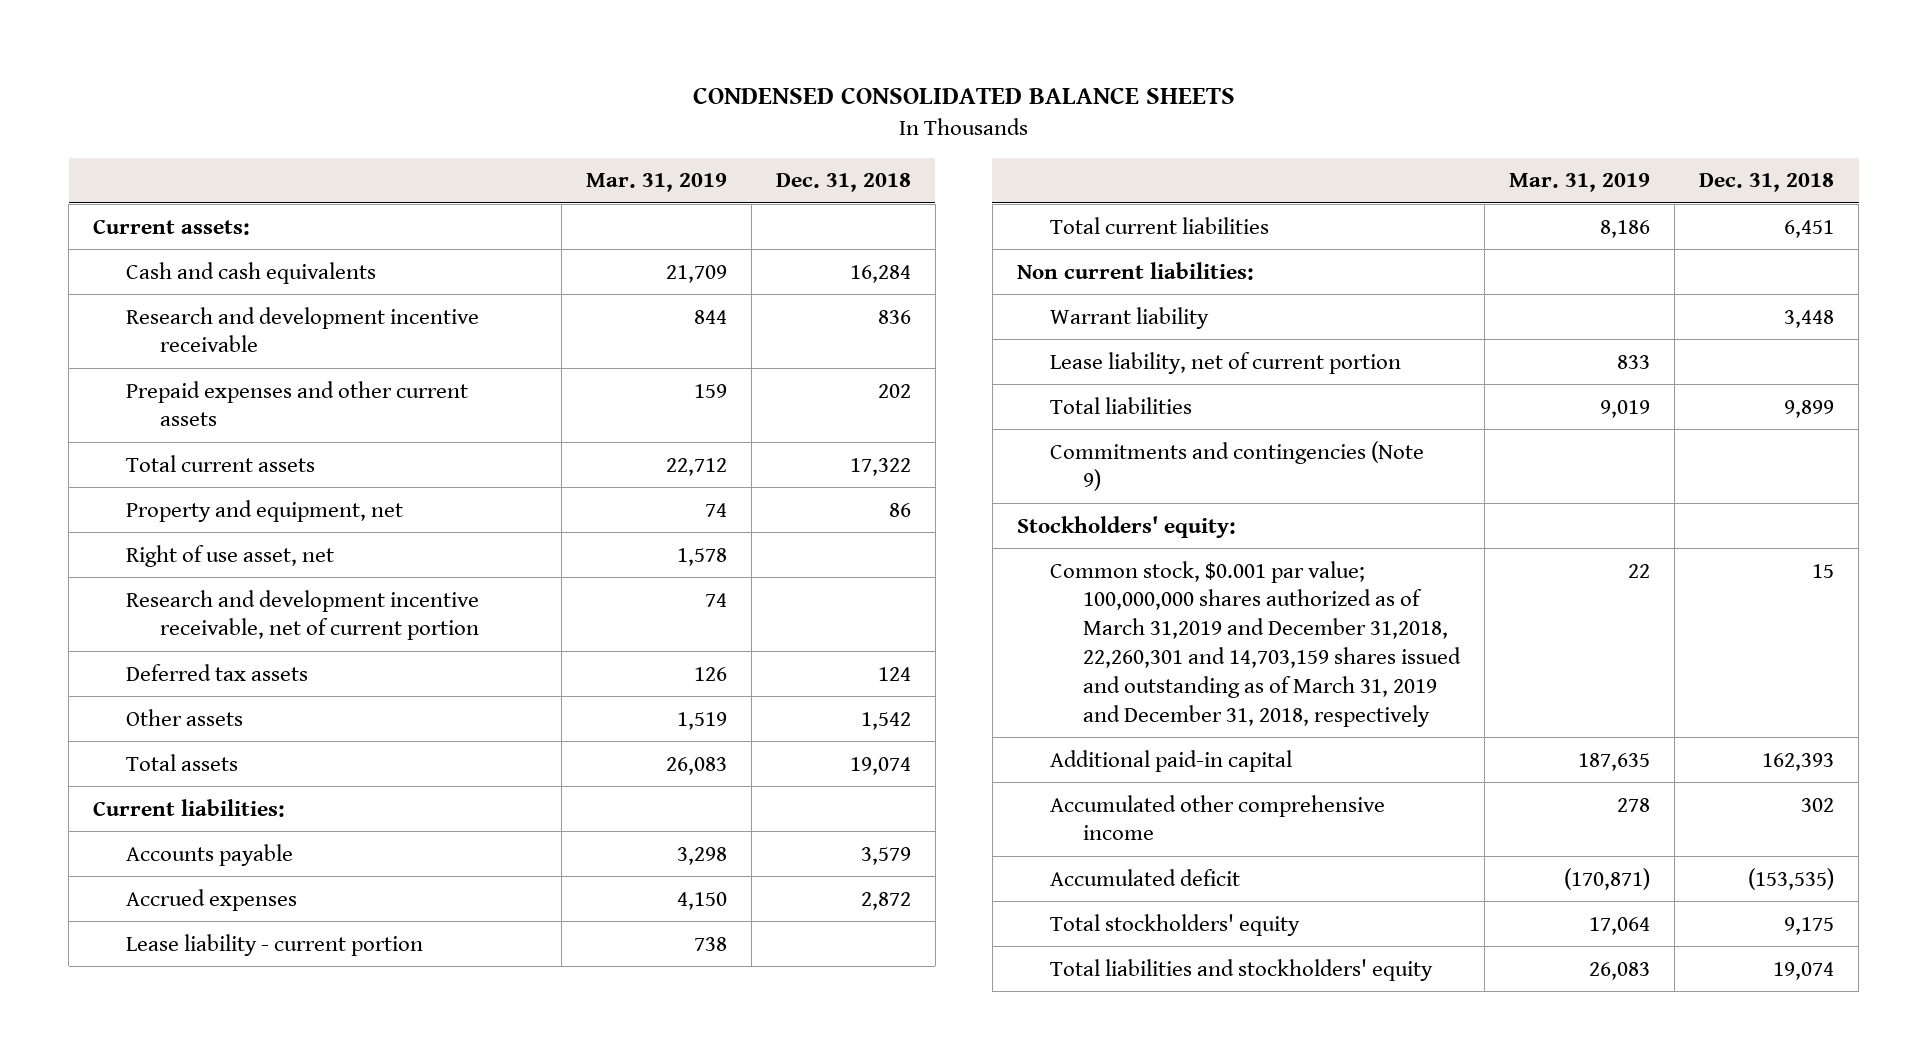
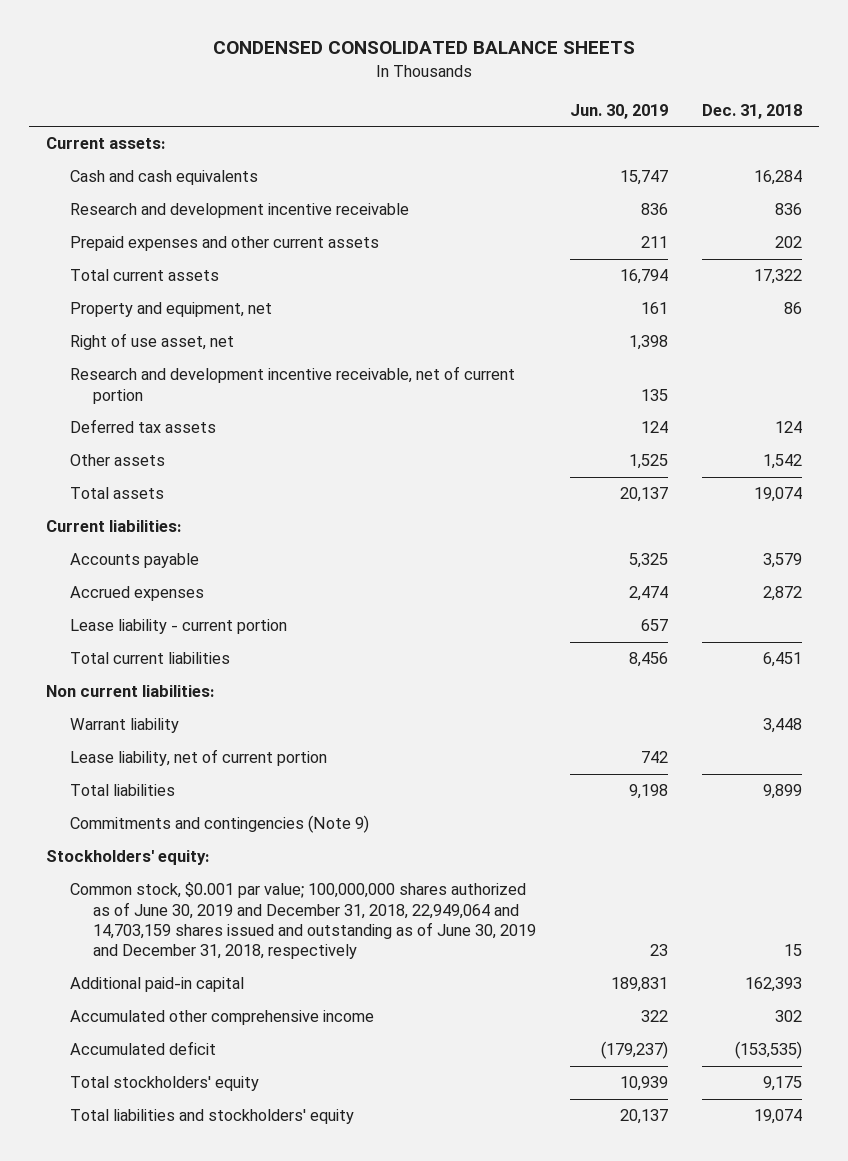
[585,173,727,193] Mar. 31, 2019 -> none
none -> [570,103,669,119] Jun. 30, 2019
[1049,560,1462,727] Common stock, $0.001 par value; 100,000,000 shares authorized as of March 31,2019 and December 31,2018, 22,260,301 and 14,703,159 shares issued and outstanding as of March 31, 2019 and December 31, 2018, respectively -> [69,882,537,960] Common stock, $0.001 par value; 100,000,000 shares authorized as of June 30, 2019 and December 31, 2018, 22,949,064 and 14,703,159 shares issued and outstanding as of June 30, 2019 and December 31, 2018, respectively

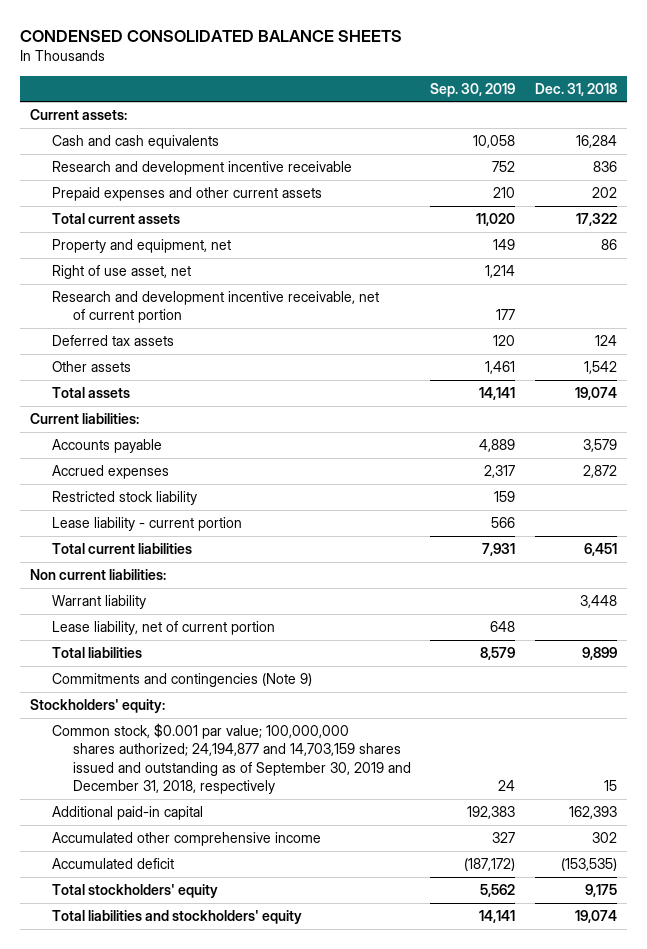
[570,103,669,119] Jun. 30, 2019 -> none
none -> [430,82,516,97] Sep. 30, 2019
none -> [51,491,197,506] Restricted stock liability
[69,882,537,960] Common stock, $0.001 par value; 100,000,000 shares authorized as of June 30, 2019 and December 31, 2018, 22,949,064 and 14,703,159 shares issued and outstanding as of June 30, 2019 and December 31, 2018, respectively -> [51,723,411,794] Common stock, $0.001 par value; 100,000,000 shares authorized; 24,194,877 and 14,703,159 shares issued and outstanding as of September 30, 2019 and December 31, 2018, respectively

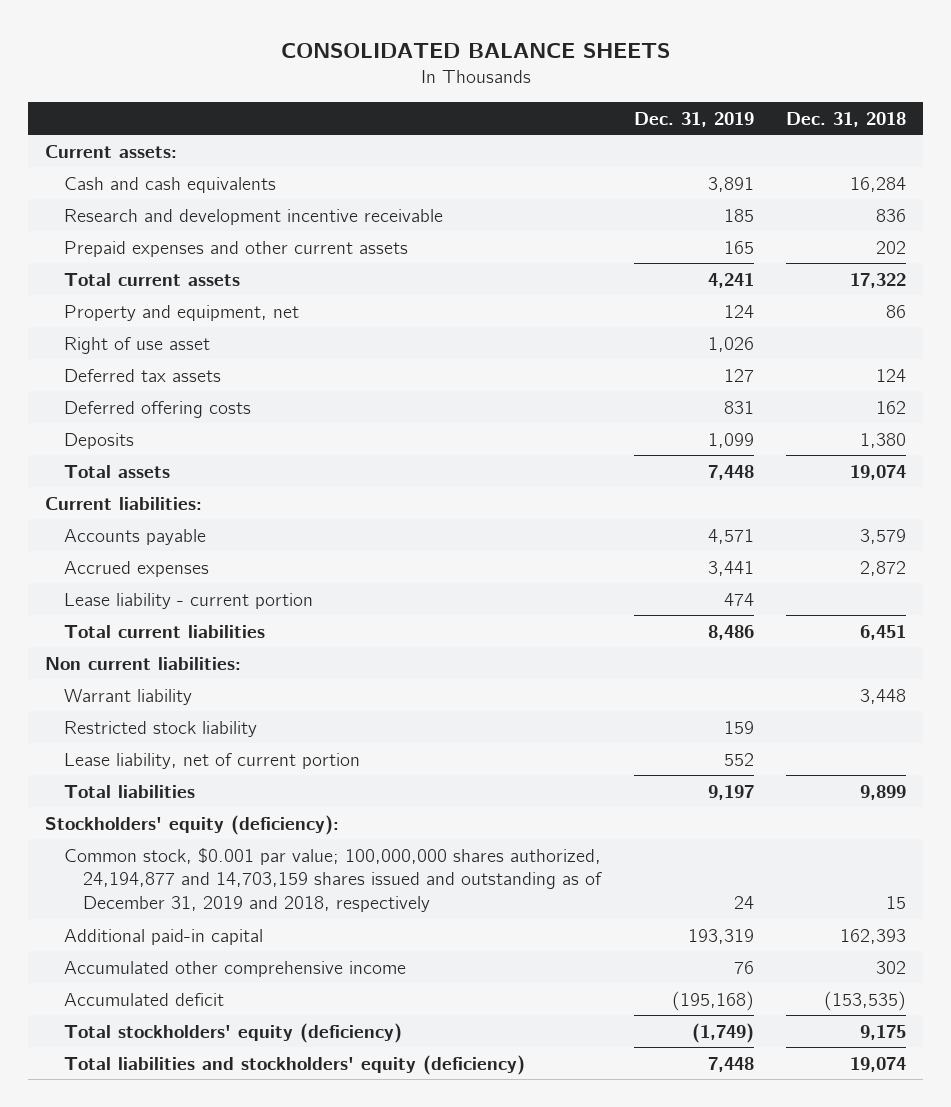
[20,30,403,43] CONDENSED CONSOLIDATED BALANCE SHEETS -> [280,42,670,58] CONSOLIDATED BALANCE SHEETS
[430,82,516,97] Sep. 30, 2019 -> none
none -> [633,111,754,127] Dec. 31, 2019
[51,291,379,324] Research and development incentive receivable, net of current portion -> none
[51,265,191,280] Right of use asset, net -> [63,336,210,354] Right of use asset
[51,361,131,373] Other assets -> none
none -> [63,400,251,418] Deferred offering costs
none -> [63,432,134,449] Deposits
[51,491,197,506] Restricted stock liability -> [63,720,257,737] Restricted stock liability
[51,673,312,688] Commitments and contingencies (Note 9) -> none
[30,699,166,714] Stockholders' equity: -> [44,814,339,835] Stockholders' equity (deficiency):
[51,723,411,794] Common stock, $0.001 par value; 100,000,000 shares authorized; 24,194,877 and 14,703,159 shares issued and outstanding as of September 30, 2019 and December 31, 2018, respectively -> [63,847,602,913] Common stock, $0.001 par value; 100,000,000 shares authorized, 24,194,877 and 14,703,159 shares issued and outstanding as of December 31, 2019 and 2018, respectively
[51,884,218,899] Total stockholders' equity -> [63,1022,402,1043] Total stockholders' equity (deficiency)
[51,910,302,925] Total liabilities and stockholders' equity -> [63,1054,525,1075] Total liabilities and stockholders' equity (deficiency)

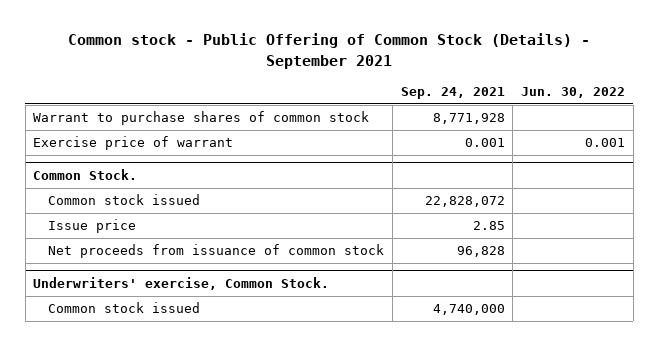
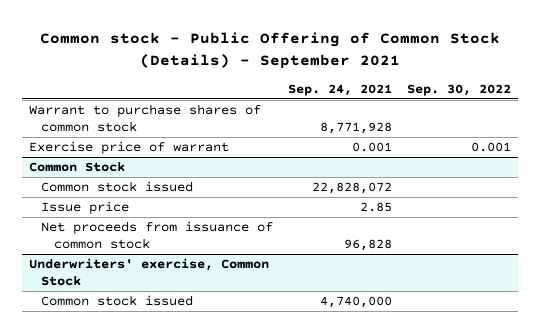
[520,87,625,99] Jun. 30, 2022 -> none
none -> [406,83,511,96] Sep. 30, 2022
[33,169,138,181] Common Stock. -> [28,162,125,173] Common Stock
[33,277,330,291] Underwriters' exercise, Common Stock. -> [28,258,269,286] Underwriters' exercise, Common Stock

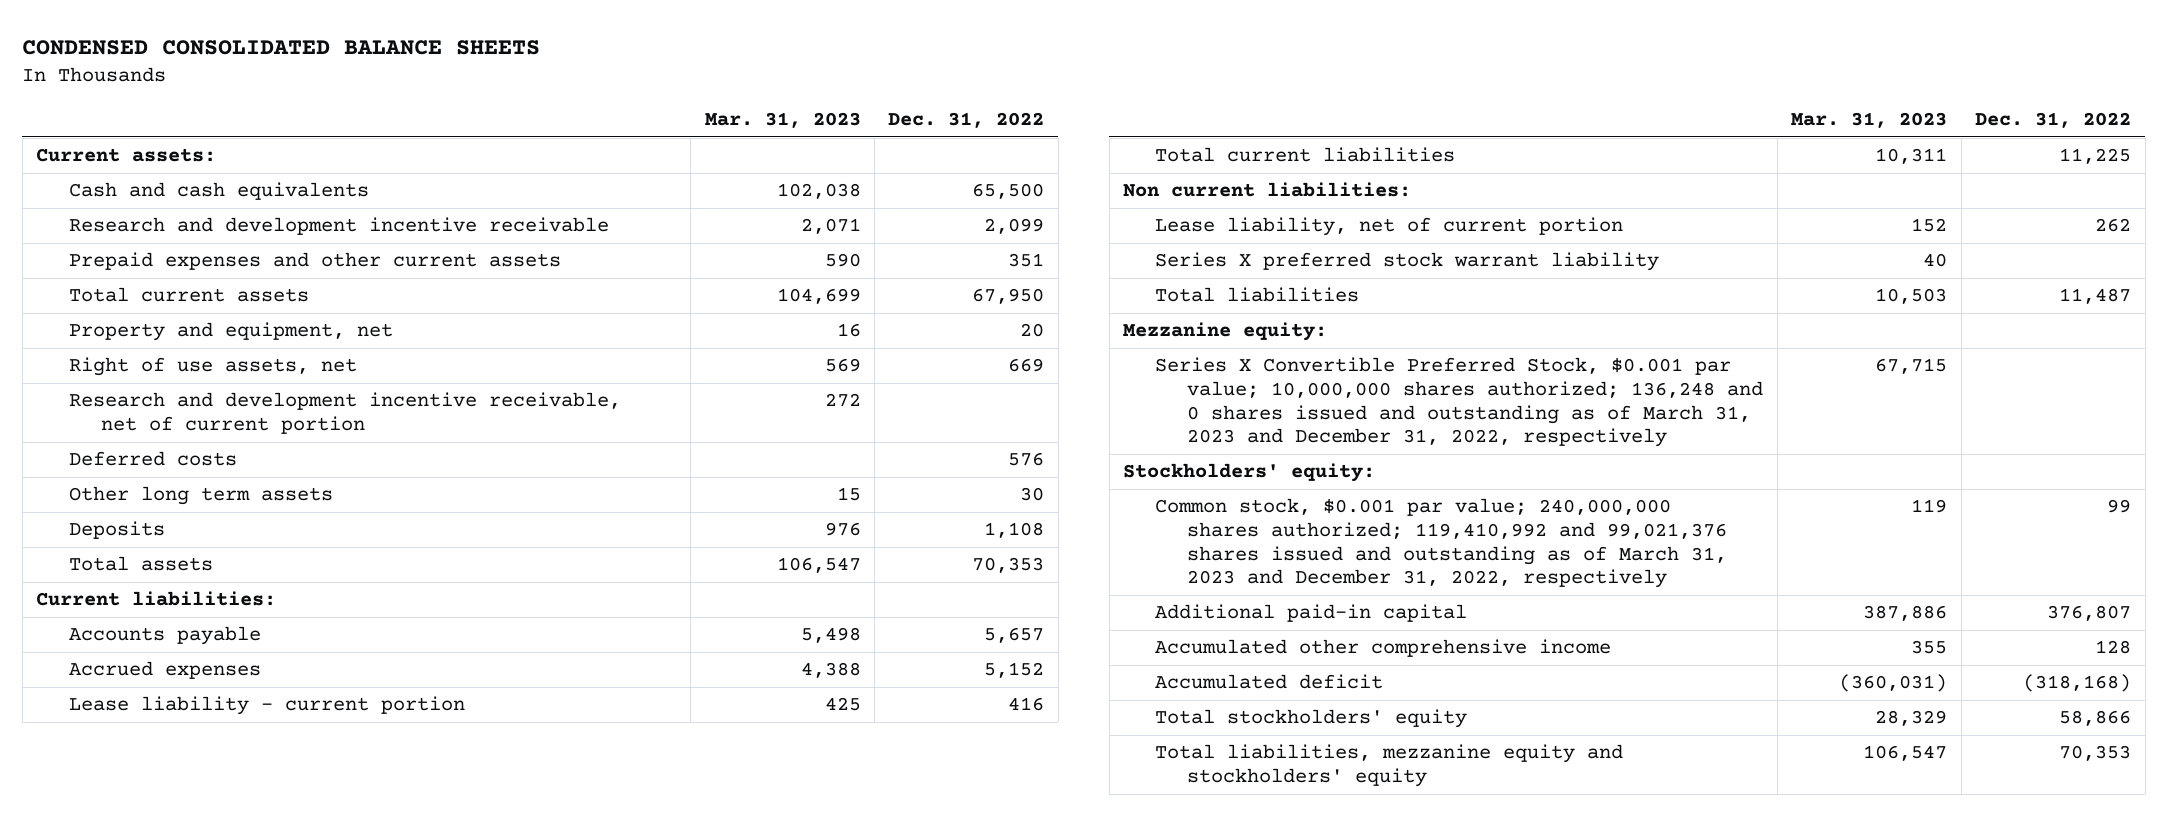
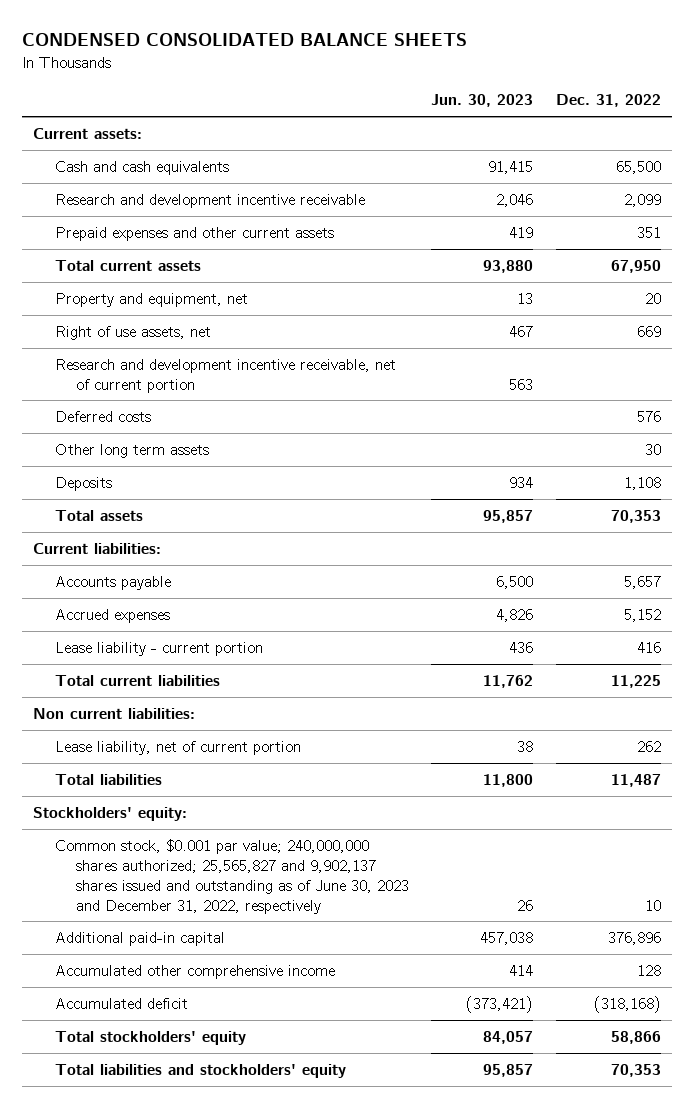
[704,111,861,128] Mar. 31, 2023 -> none
none -> [431,94,534,108] Jun. 30, 2023
[1155,252,1660,272] Series X preferred stock warrant liability -> none
[1123,322,1328,342] Mezzanine equity: -> none
[1155,357,1764,448] Series X Convertible Preferred Stock, $0.001 par value; 10,000,000 shares authorized; 136,248 and 0 shares issued and outstanding as of March 31, 2023 and December 31, 2022, respectively -> none
[1155,498,1728,589] Common stock, $0.001 par value; 240,000,000 shares authorized; 119,410,992 and 99,021,376 shares issued and outstanding as of March 31, 2023 and December 31, 2022, respectively -> [54,838,410,914] Common stock, $0.001 par value; 240,000,000 shares authorized; 25,565,827 and 9,902,137 shares issued and outstanding as of June 30, 2023 and December 31, 2022, respectively
[2107,499,2132,514] 99 -> [644,899,661,911] 10
[2047,605,2132,622] 376,807 -> [607,931,661,945] 376,896
[1155,744,1624,788] Total liabilities, mezzanine equity and stockholders' equity -> [54,1063,346,1078] Total liabilities and stockholders' equity

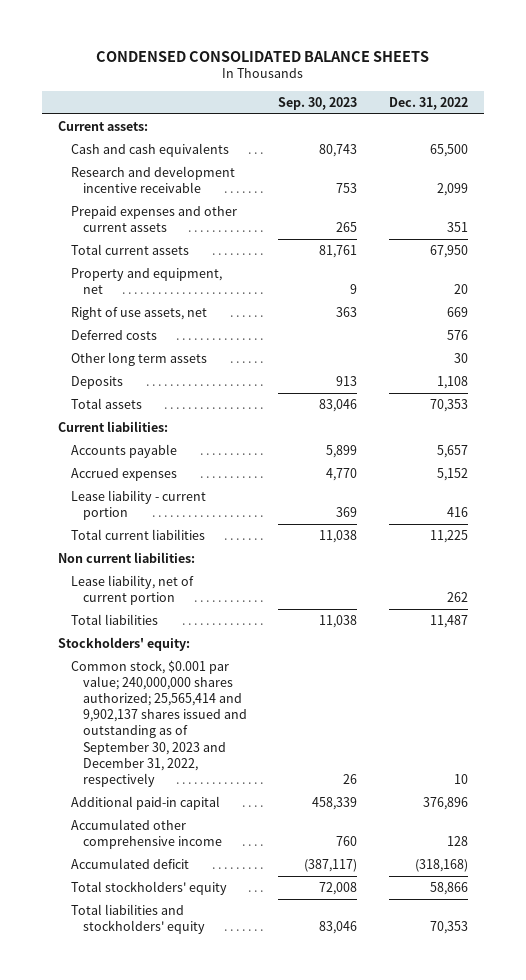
[431,94,534,108] Jun. 30, 2023 -> none
none -> [278,96,358,110] Sep. 30, 2023
[54,358,396,393] Research and development incentive receivable, net of current portion -> none
[54,838,410,914] Common stock, $0.001 par value; 240,000,000 shares authorized; 25,565,827 and 9,902,137 shares issued and outstanding as of June 30, 2023 and December 31, 2022, respectively -> [70,660,248,787] Common stock, $0.001 par value; 240,000,000 shares authorized; 25,565,414 and 9,902,137 shares issued and outstanding as of September 30, 2023 and December 31, 2022, respectively

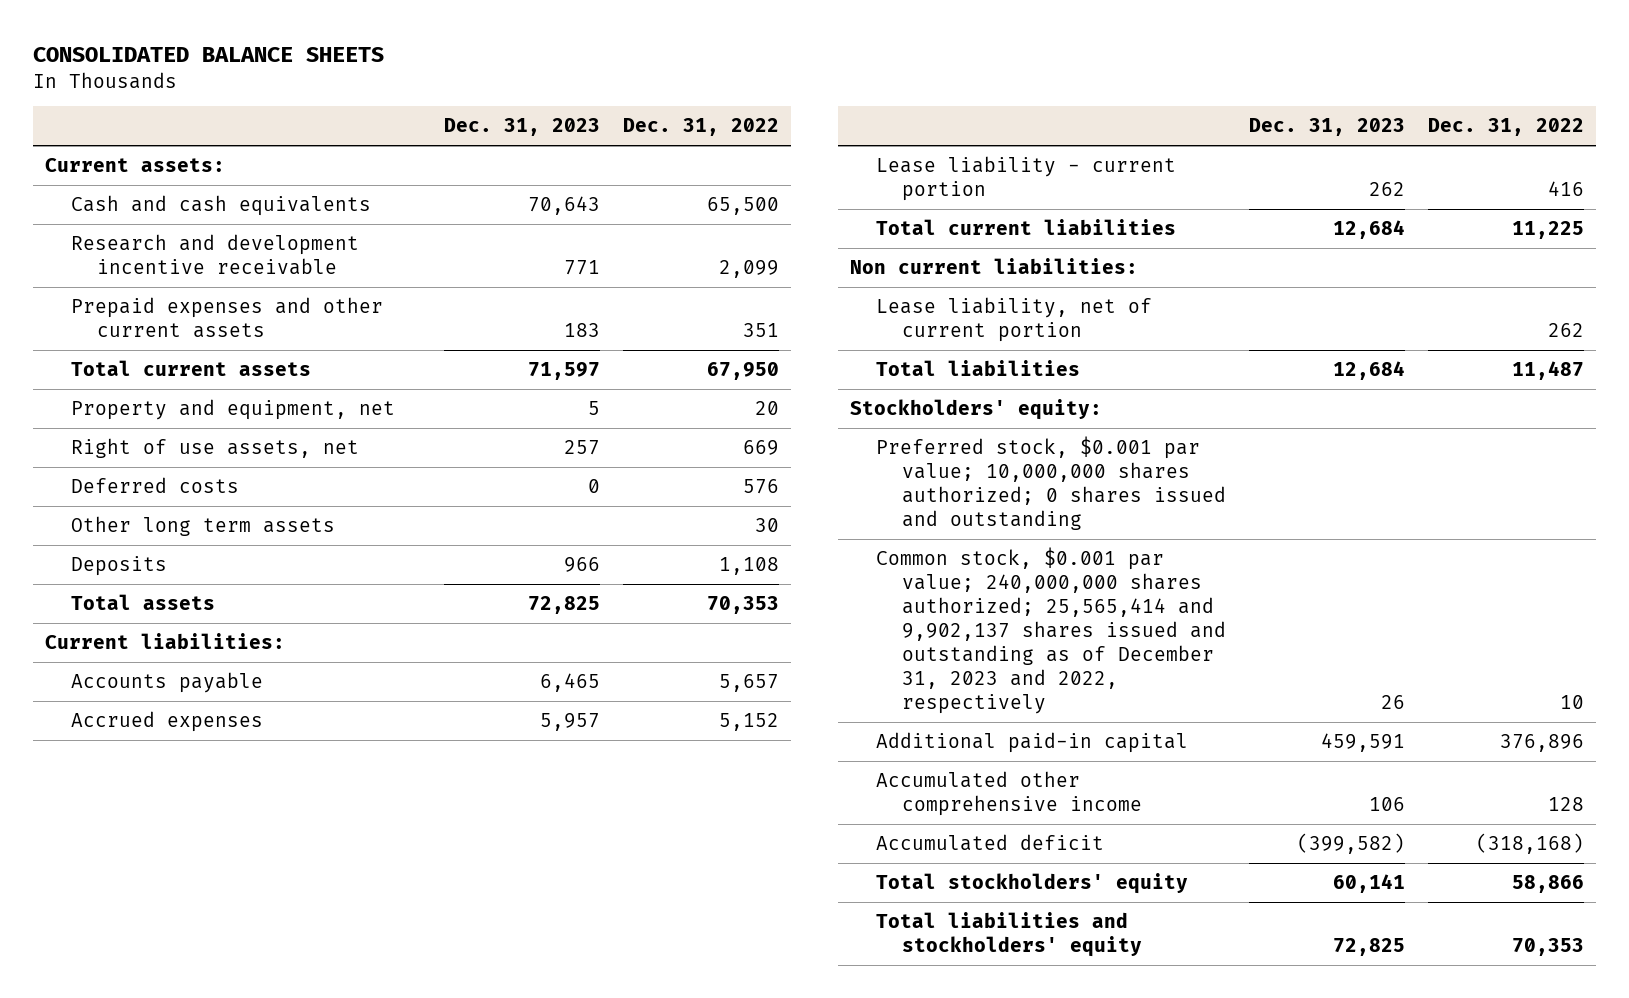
[95,50,429,62] CONDENSED CONSOLIDATED BALANCE SHEETS -> [32,47,384,63] CONSOLIDATED BALANCE SHEETS
[278,96,358,110] Sep. 30, 2023 -> none
none -> [444,118,601,137] Dec. 31, 2023
none -> [875,436,1226,531] Preferred stock, $0.001 par value; 10,000,000 shares authorized; 0 shares issued and outstanding
[70,660,248,787] Common stock, $0.001 par value; 240,000,000 shares authorized; 25,565,414 and 9,902,137 shares issued and outstanding as of September 30, 2023 and December 31, 2022, respectively -> [875,547,1226,715] Common stock, $0.001 par value; 240,000,000 shares authorized; 25,565,414 and 9,902,137 shares issued and outstanding as of December 31, 2023 and 2022, respectively

